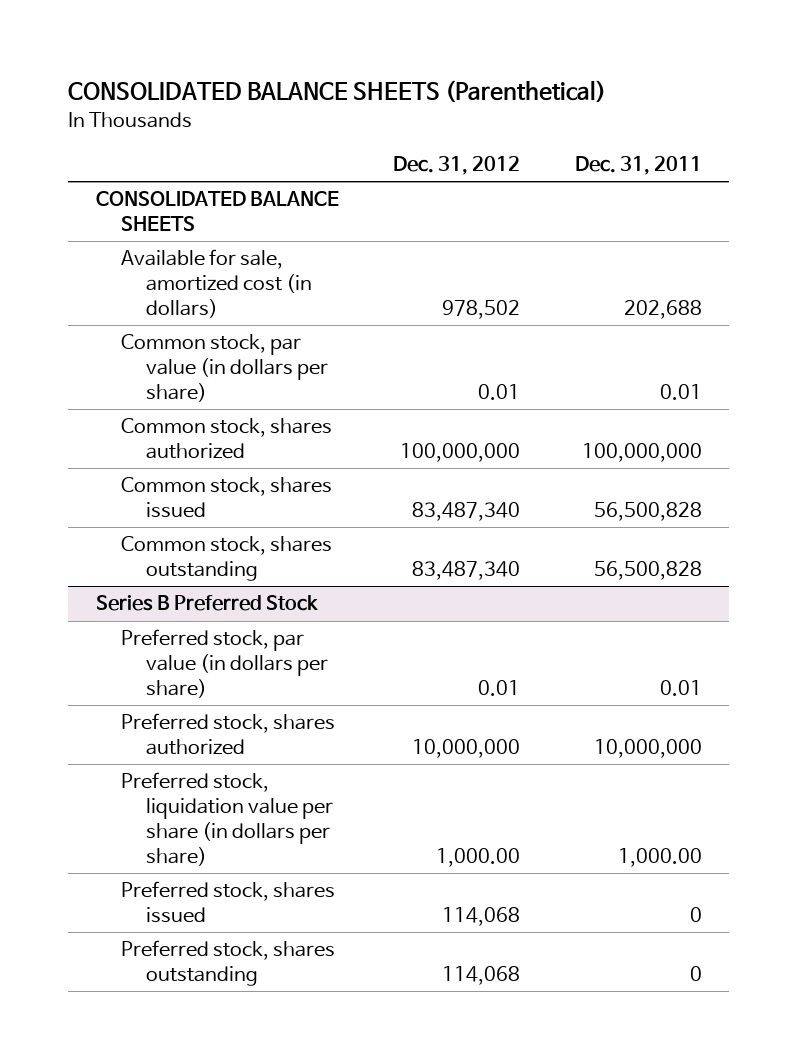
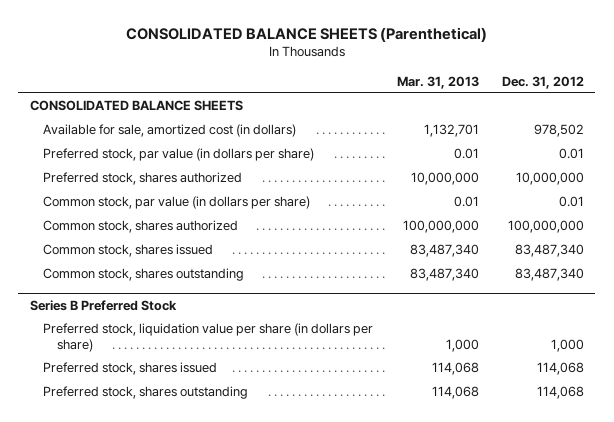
[574,156,702,176] Dec. 31, 2011 -> none
none -> [396,75,479,89] Mar. 31, 2013
none -> [43,148,315,162] Preferred stock, par value (in dollars per share)
none -> [43,172,243,186] Preferred stock, shares authorized
[120,629,328,699] Preferred stock, par value (in dollars per share) -> none
[120,713,335,756] Preferred stock, shares authorized -> none
[436,847,521,867] 1,000.00 -> [550,338,584,352] 1,000

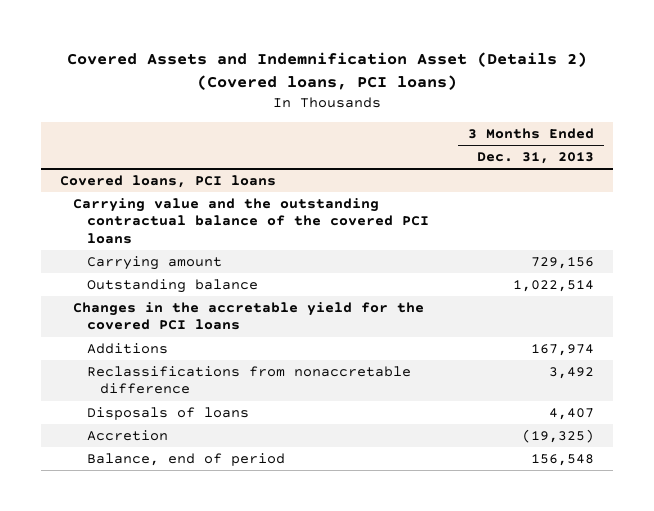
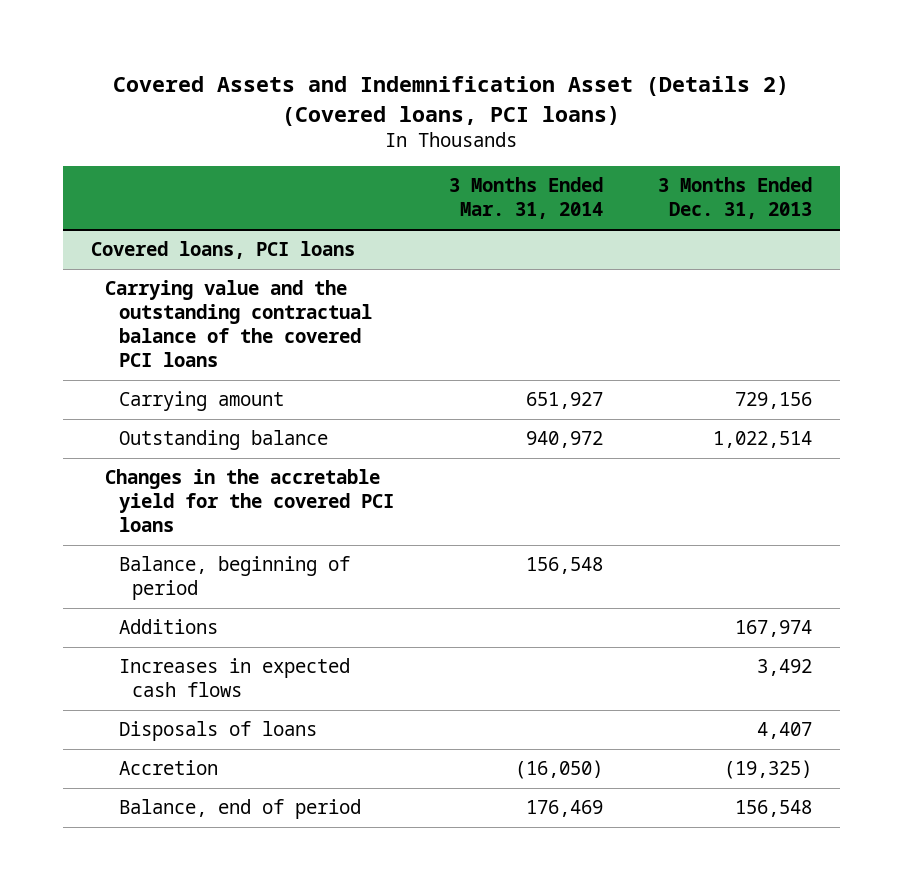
none -> [448,177,603,220] 3 Months Ended Mar. 31, 2014
none -> [118,556,350,601] Balance, beginning of period
[86,365,411,395] Reclassifications from nonaccretable difference -> [118,658,350,698] Increases in expected cash flows

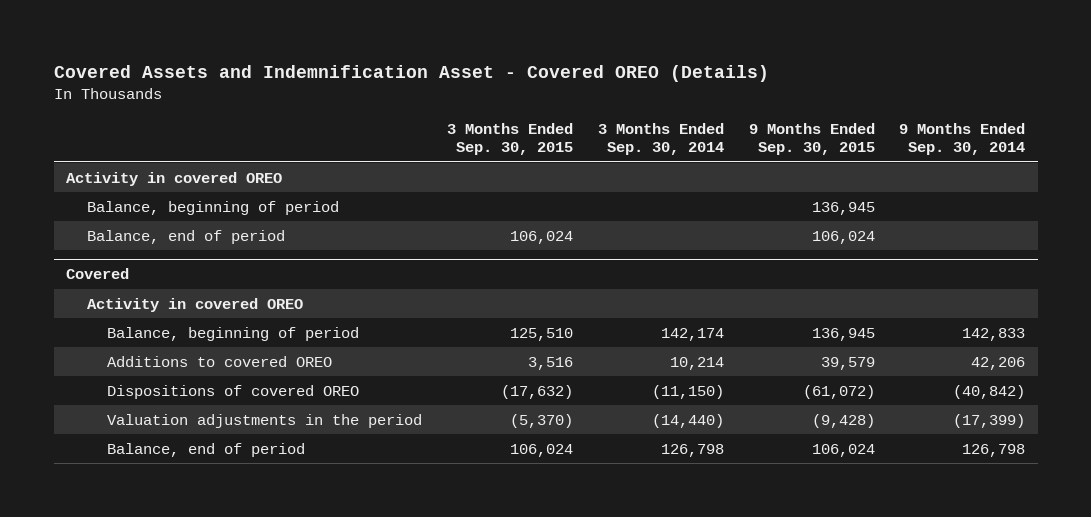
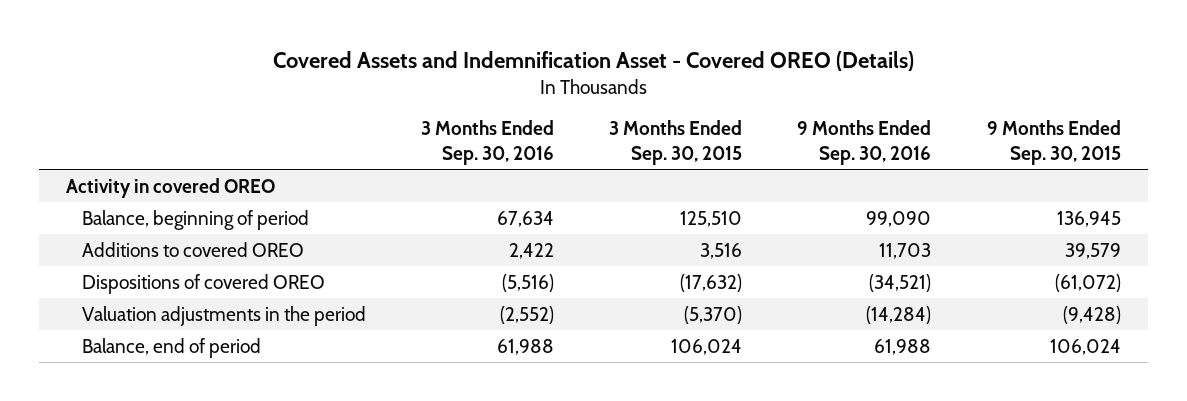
[597,123,724,156] 3 Months Ended Sep. 30, 2014 -> none
[899,123,1026,156] 9 Months Ended Sep. 30, 2014 -> none
none -> [420,120,554,166] 3 Months Ended Sep. 30, 2016
none -> [797,120,932,166] 9 Months Ended Sep. 30, 2016
[86,200,339,215] Balance, beginning of period -> none
[86,229,285,244] Balance, end of period -> none
[65,268,129,280] Covered -> none
[86,297,303,312] Activity in covered OREO -> none

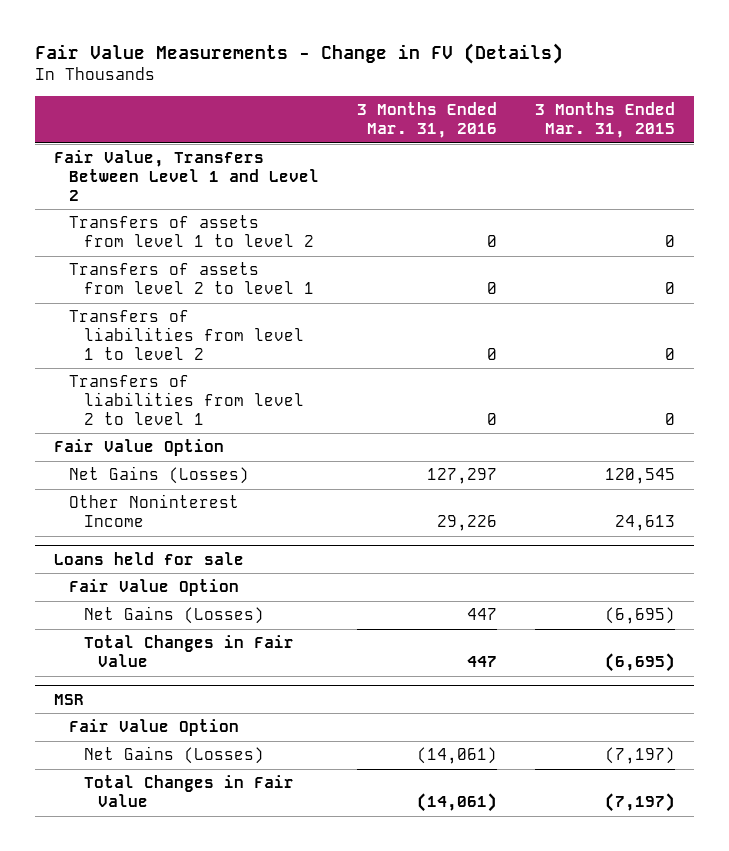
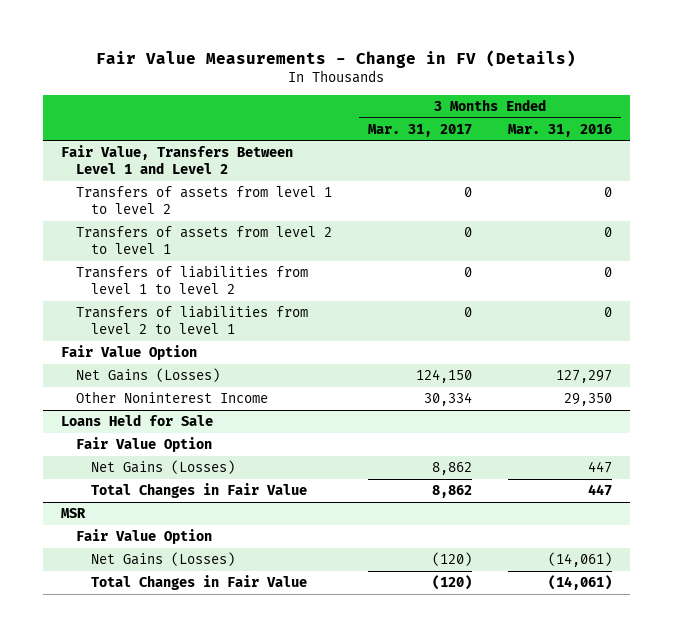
[534,102,675,139] 3 Months Ended Mar. 31, 2015 -> none
none -> [367,123,472,137] Mar. 31, 2017
[436,515,497,532] 29,226 -> [563,393,612,407] 29,350
[54,551,245,565] Loans held for sale -> [60,414,213,427] Loans Held for Sale

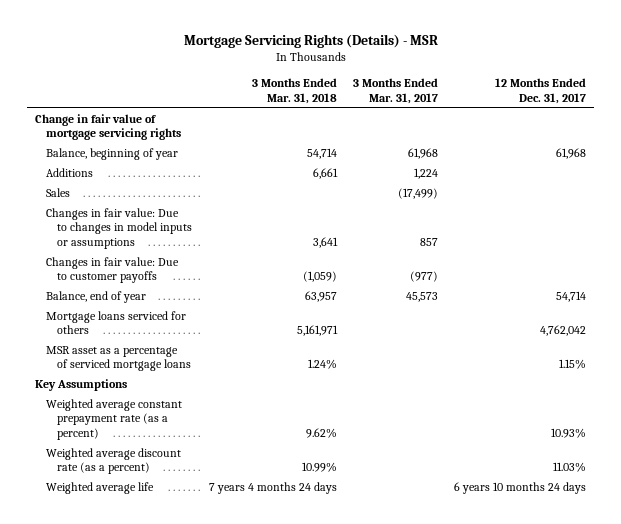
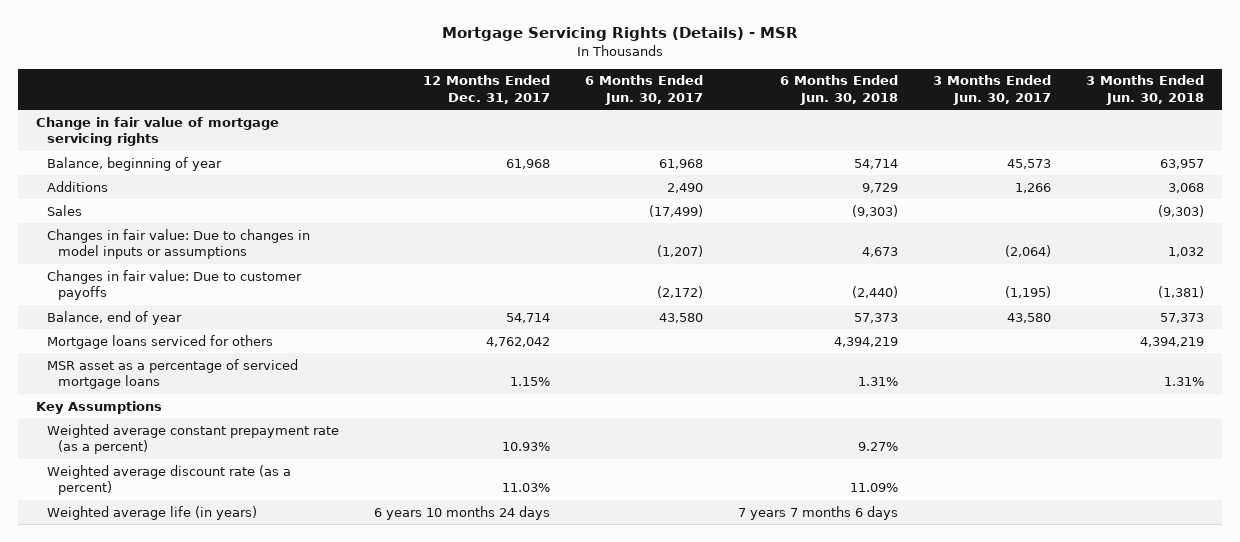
[251,78,337,104] 3 Months Ended Mar. 31, 2018 -> none
[352,78,438,104] 3 Months Ended Mar. 31, 2017 -> none
none -> [585,75,704,105] 6 Months Ended Jun. 30, 2017
none -> [780,75,899,105] 6 Months Ended Jun. 30, 2018
none -> [933,75,1052,105] 3 Months Ended Jun. 30, 2017
none -> [1086,75,1205,105] 3 Months Ended Jun. 30, 2018
[46,482,155,495] Weighted average life -> [46,505,257,520] Weighted average life (in years)

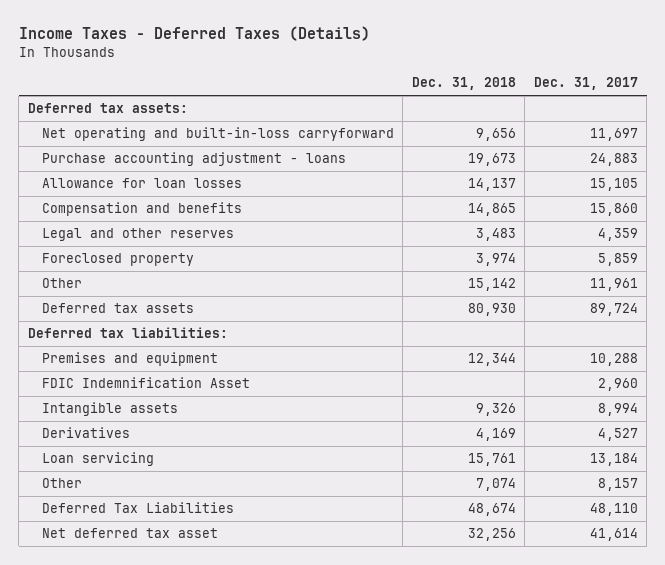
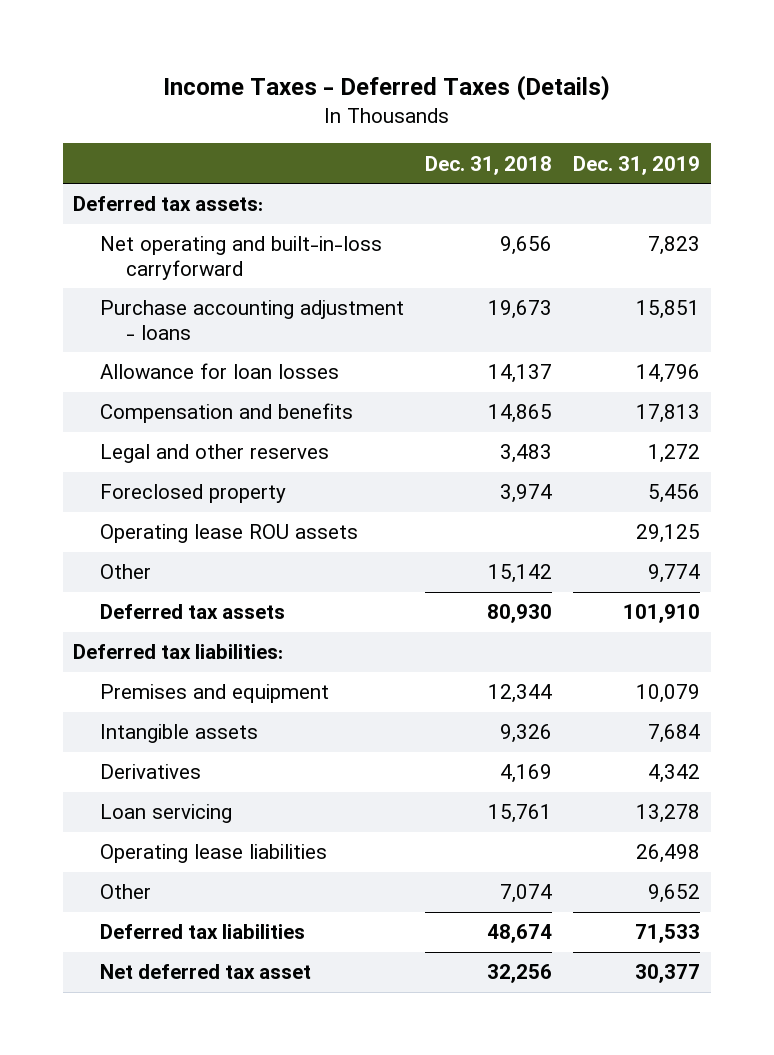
[533,77,638,91] Dec. 31, 2017 -> none
none -> [573,155,701,175] Dec. 31, 2019
none -> [99,524,358,544] Operating lease ROU assets
[41,377,250,389] FDIC Indemnification Asset -> none
none -> [99,844,327,864] Operating lease liabilities
[41,502,234,514] Deferred Tax Liabilities -> [99,924,305,940] Deferred tax liabilities

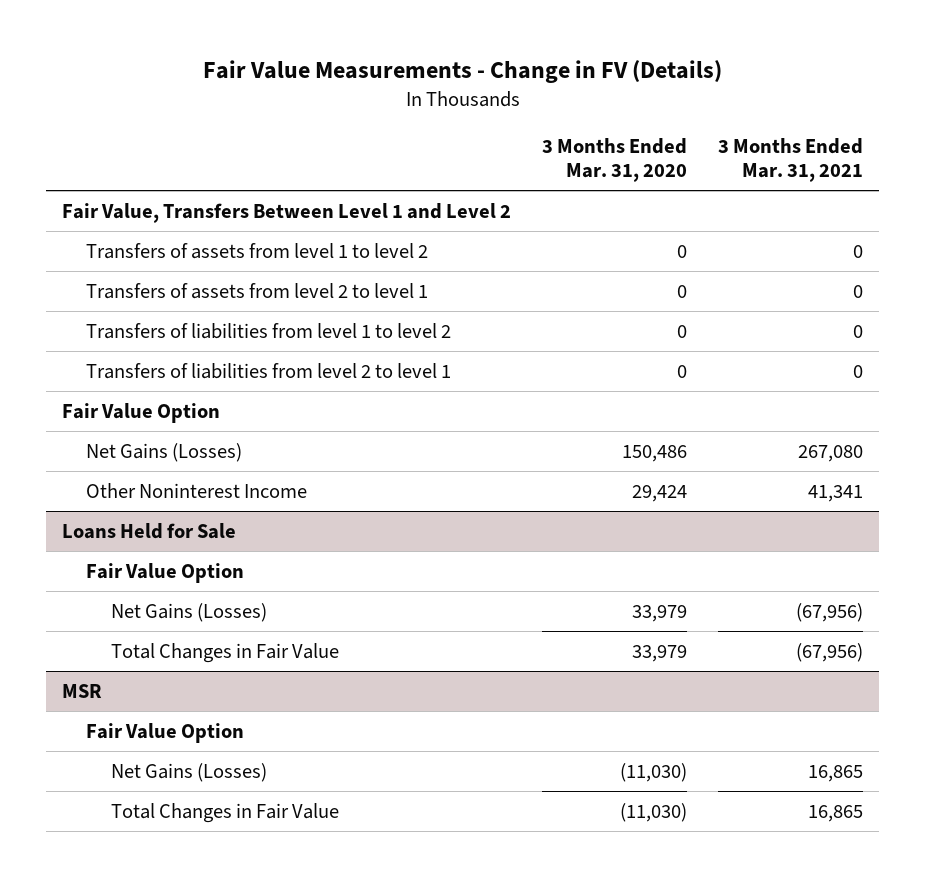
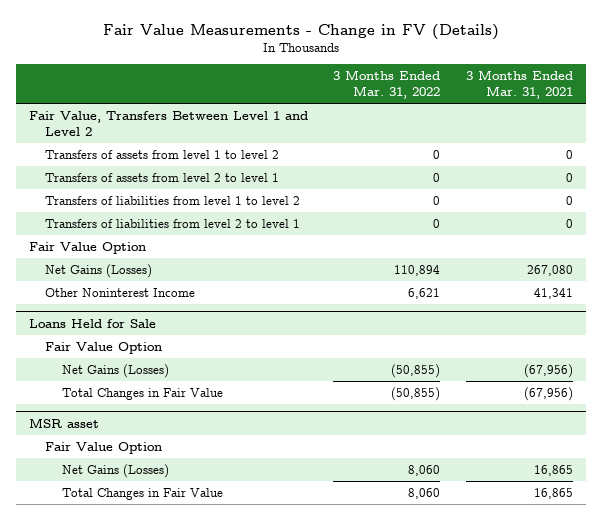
[542,138,688,183] 3 Months Ended Mar. 31, 2020 -> none
none -> [333,70,441,99] 3 Months Ended Mar. 31, 2022
[61,683,102,698] MSR -> [28,417,99,428] MSR asset

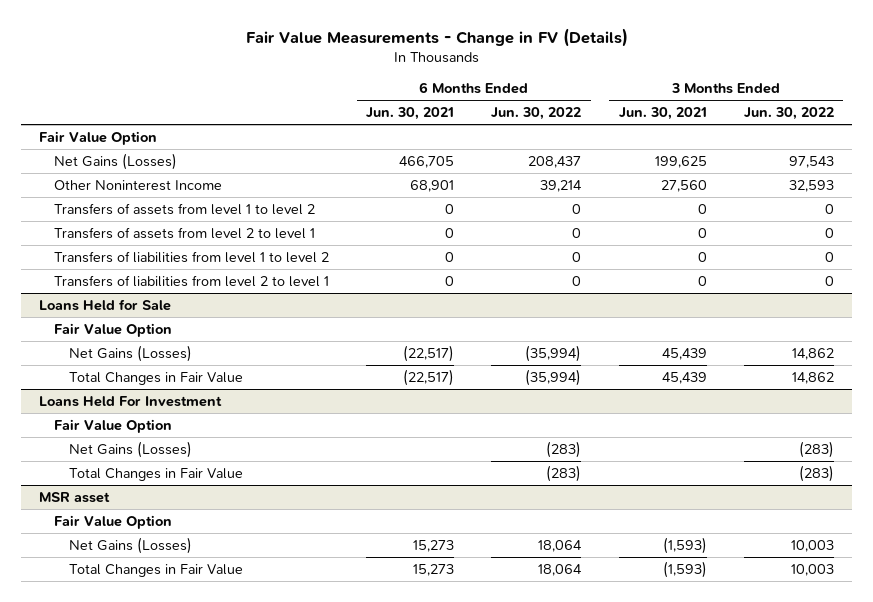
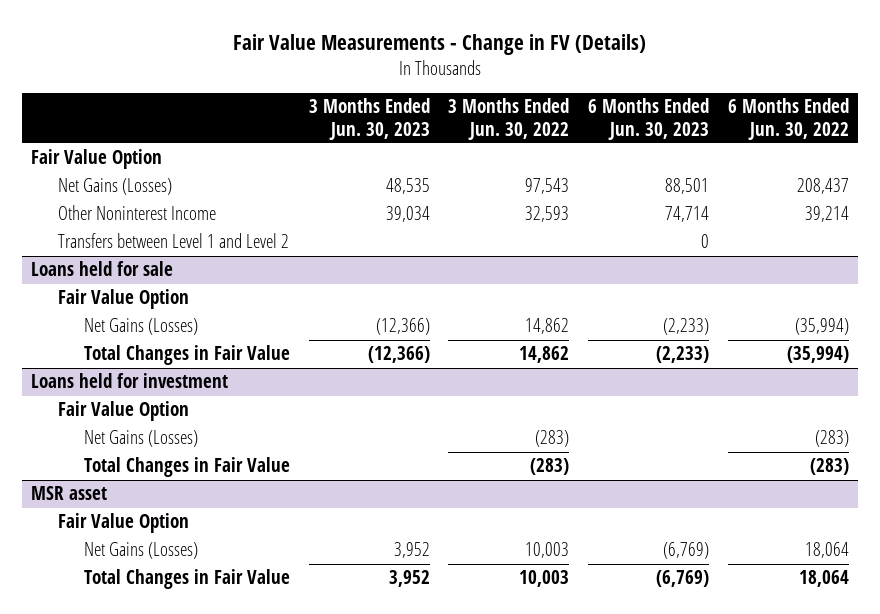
[366,106,455,120] Jun. 30, 2021 -> none
[618,106,707,120] Jun. 30, 2021 -> none
none -> [308,98,430,140] 3 Months Ended Jun. 30, 2023
none -> [588,98,710,140] 6 Months Ended Jun. 30, 2023
[54,202,316,215] Transfers of assets from level 1 to level 2 -> none
[54,226,316,239] Transfers of assets from level 2 to level 1 -> none
[54,250,330,263] Transfers of liabilities from level 1 to level 2 -> none
[54,274,330,287] Transfers of liabilities from level 2 to level 1 -> none
none -> [57,233,289,249] Transfers between Level 1 and Level 2
[39,298,172,311] Loans Held for Sale -> [31,261,174,277] Loans held for sale
[39,395,223,407] Loans Held For Investment -> [31,373,229,389] Loans held for investment

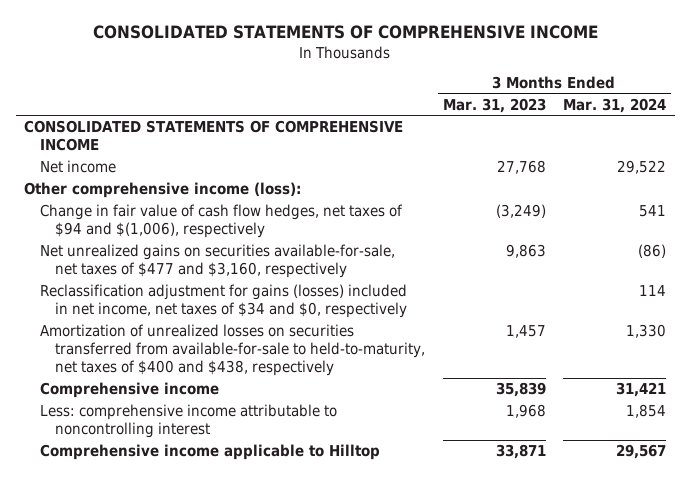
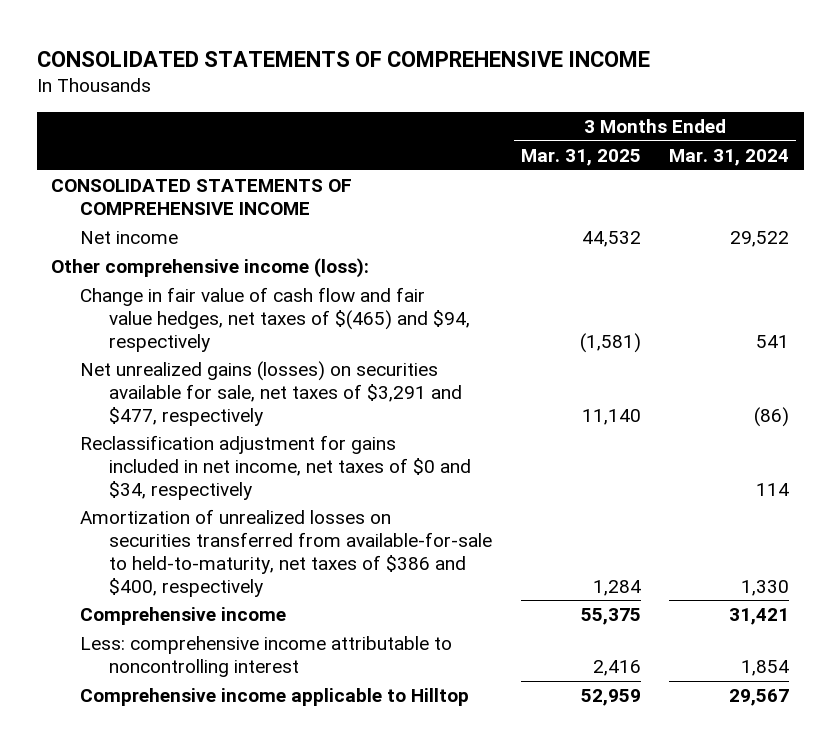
[442,97,546,113] Mar. 31, 2023 -> none
none -> [520,149,641,167] Mar. 31, 2025
[39,204,403,239] Change in fair value of cash flow hedges, net taxes of $94 and $(1,006), respectively -> [80,287,471,352] Change in fair value of cash flow and fair value hedges, net taxes of $(465) and $94, respectively
[39,244,395,279] Net unrealized gains on securities available-for-sale, net taxes of $477 and $3,160, respectively -> [80,361,463,426] Net unrealized gains (losses) on securities available for sale, net taxes of $3,291 and $477, respectively
[39,284,408,319] Reclassification adjustment for gains (losses) included in net income, net taxes of $34 and $0, respectively -> [80,435,472,500] Reclassification adjustment for gains included in net income, net taxes of $0 and $34, respectively
[39,324,426,376] Amortization of unrealized losses on securities transferred from available-for-sale to held-to-maturity, net taxes of $400 and $438, respectively -> [80,509,493,597] Amortization of unrealized losses on securities transferred from available-for-sale to held-to-maturity, net taxes of $386 and $400, respectively

